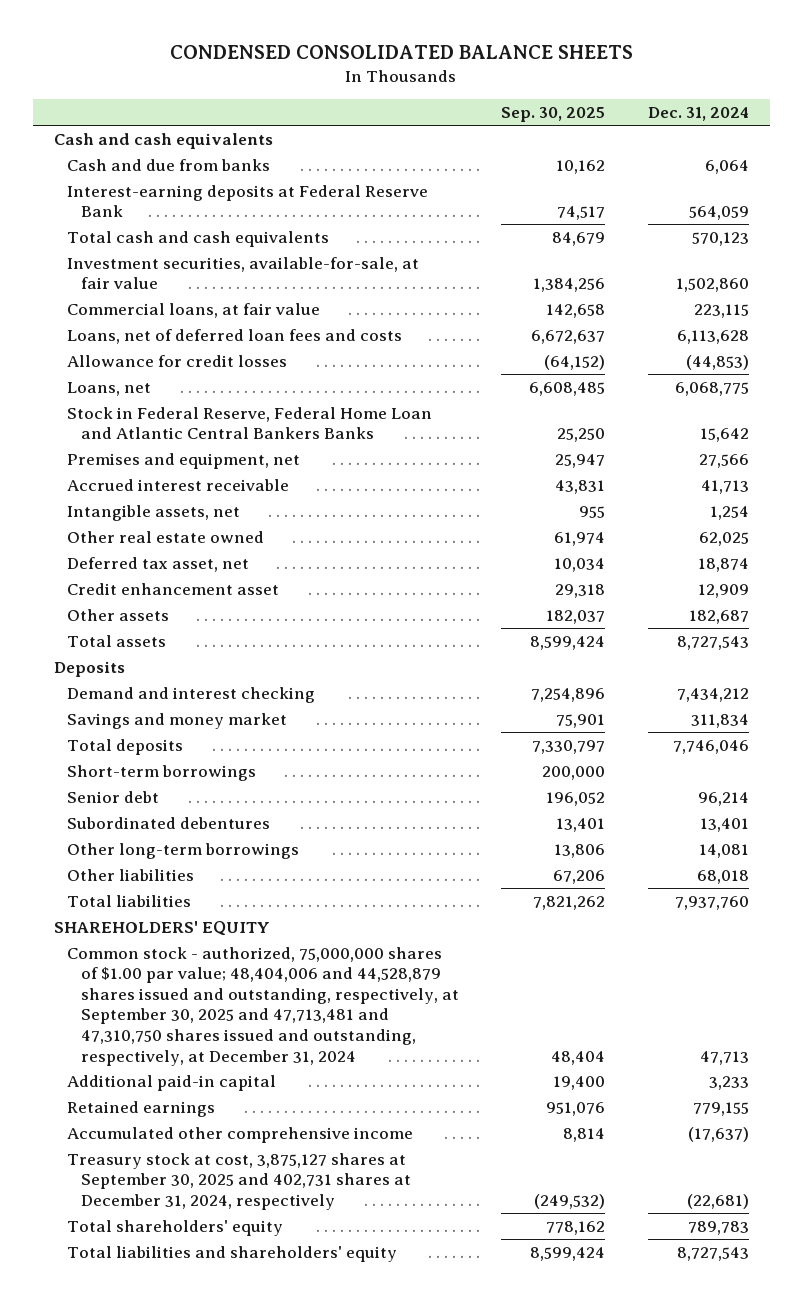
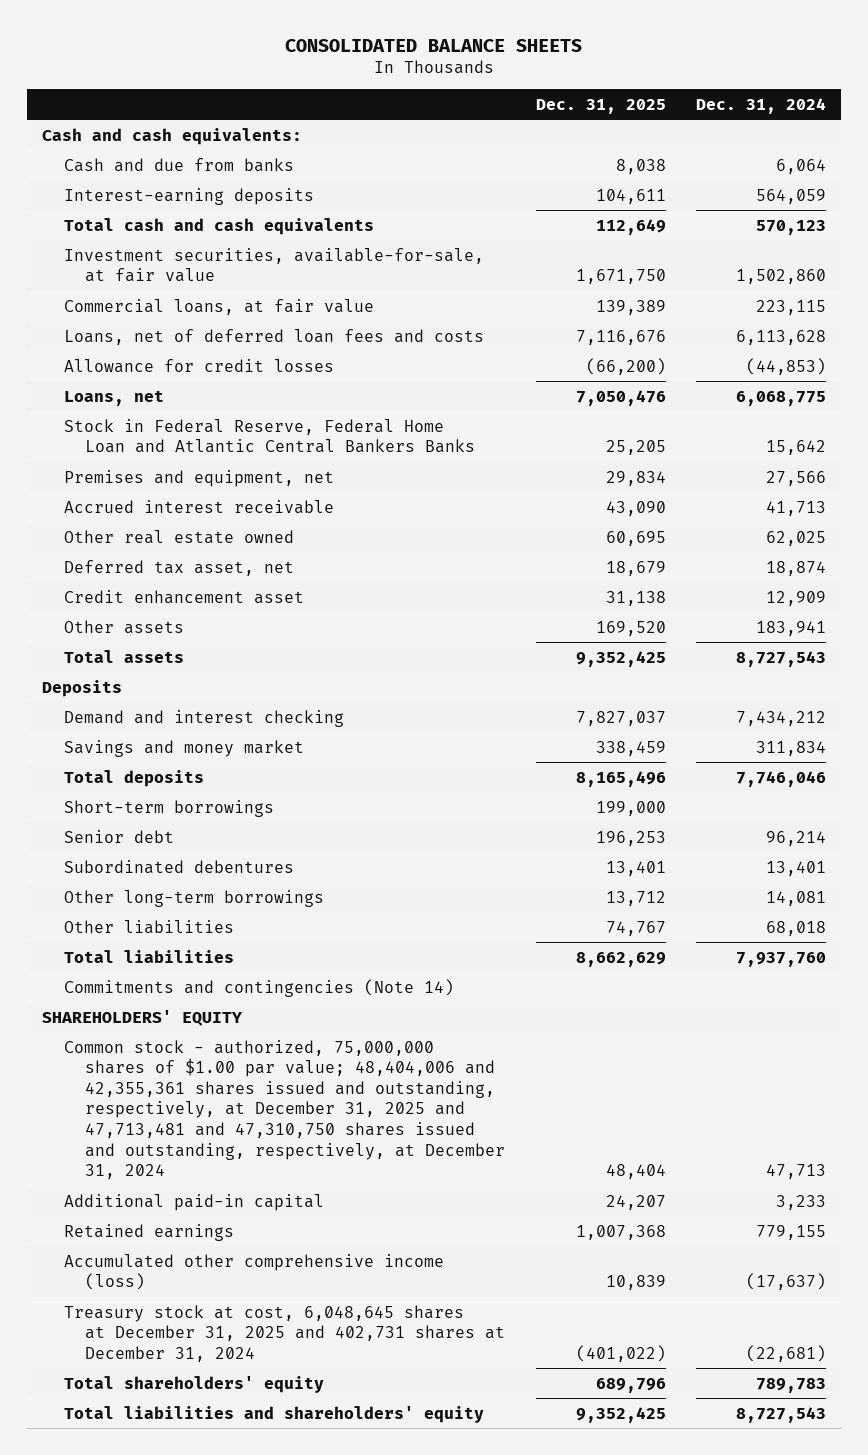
[170,45,634,60] CONDENSED CONSOLIDATED BALANCE SHEETS -> [285,38,583,52] CONSOLIDATED BALANCE SHEETS
[501,107,606,123] Sep. 30, 2025 -> none
none -> [535,98,666,114] Dec. 31, 2025
[53,132,273,149] Cash and cash equivalents -> [42,127,303,145] Cash and cash equivalents:
[67,184,429,218] Interest-earning deposits at Federal Reserve Bank -> [63,187,314,205] Interest-earning deposits
[67,504,241,521] Intangible assets, net -> none
[688,609,749,624] 182,687 -> [756,620,827,636] 183,941
none -> [63,978,454,997] Commitments and contingencies (Note 14)
[67,946,460,1066] Common stock - authorized, 75,000,000 shares of $1.00 par value; 48,404,006 and 44,528,879 shares issued and outstanding, respectively, at September 30, 2025 and 47,713,481 and 47,310,750 shares issued and outstanding, respectively, at December 31, 2024 -> [63,1039,506,1180] Common stock - authorized, 75,000,000 shares of $1.00 par value; 48,404,006 and 42,355,361 shares issued and outstanding, respectively, at December 31, 2025 and 47,713,481 and 47,310,750 shares issued and outstanding, respectively, at December 31, 2024
[67,1126,414,1143] Accumulated other comprehensive income -> [63,1253,444,1291] Accumulated other comprehensive income (loss)
[67,1152,412,1210] Treasury stock at cost, 3,875,127 shares at September 30, 2025 and 402,731 shares at December 31, 2024, respectively -> [63,1304,506,1362] Treasury stock at cost, 6,048,645 shares at December 31, 2025 and 402,731 shares at December 31, 2024

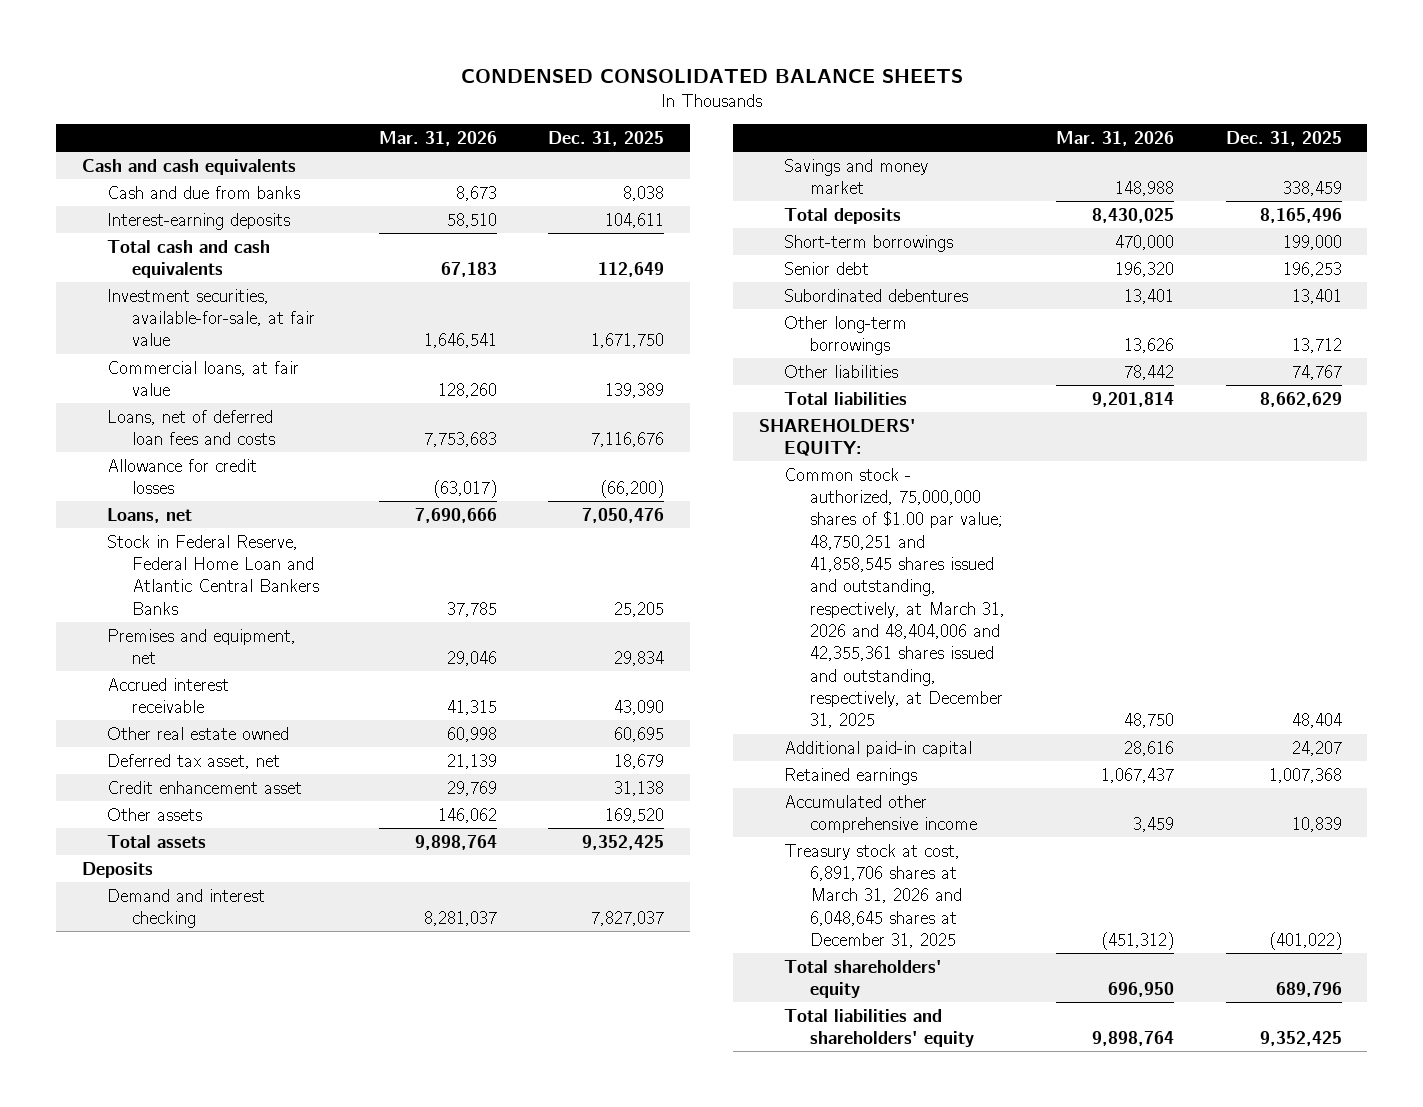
[285,38,583,52] CONSOLIDATED BALANCE SHEETS -> [460,68,963,83] CONDENSED CONSOLIDATED BALANCE SHEETS
[696,97,827,114] Dec. 31, 2024 -> none
none -> [378,130,497,146] Mar. 31, 2026
[42,127,303,145] Cash and cash equivalents: -> [81,158,296,175] Cash and cash equivalents
[63,978,454,997] Commitments and contingencies (Note 14) -> none
[42,1009,243,1026] SHAREHOLDERS' EQUITY -> [759,418,917,456] SHAREHOLDERS' EQUITY:
[63,1039,506,1180] Common stock - authorized, 75,000,000 shares of $1.00 par value; 48,404,006 and 42,355,361 shares issued and outstanding, respectively, at December 31, 2025 and 47,713,481 and 47,310,750 shares issued and outstanding, respectively, at December 31, 2024 -> [784,467,1005,729] Common stock - authorized, 75,000,000 shares of $1.00 par value; 48,750,251 and 41,858,545 shares issued and outstanding, respectively, at March 31, 2026 and 48,404,006 and 42,355,361 shares issued and outstanding, respectively, at December 31, 2025
[63,1253,444,1291] Accumulated other comprehensive income (loss) -> [784,794,977,833] Accumulated other comprehensive income
[63,1304,506,1362] Treasury stock at cost, 6,048,645 shares at December 31, 2025 and 402,731 shares at December 31, 2024 -> [784,843,962,948] Treasury stock at cost, 6,891,706 shares at March 31, 2026 and 6,048,645 shares at December 31, 2025

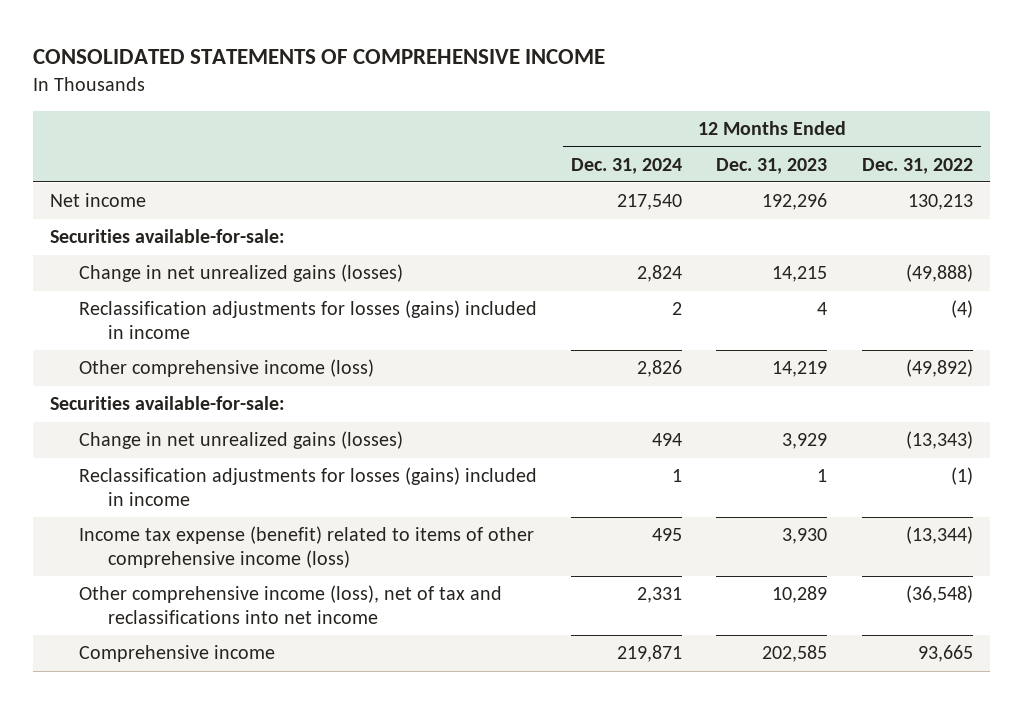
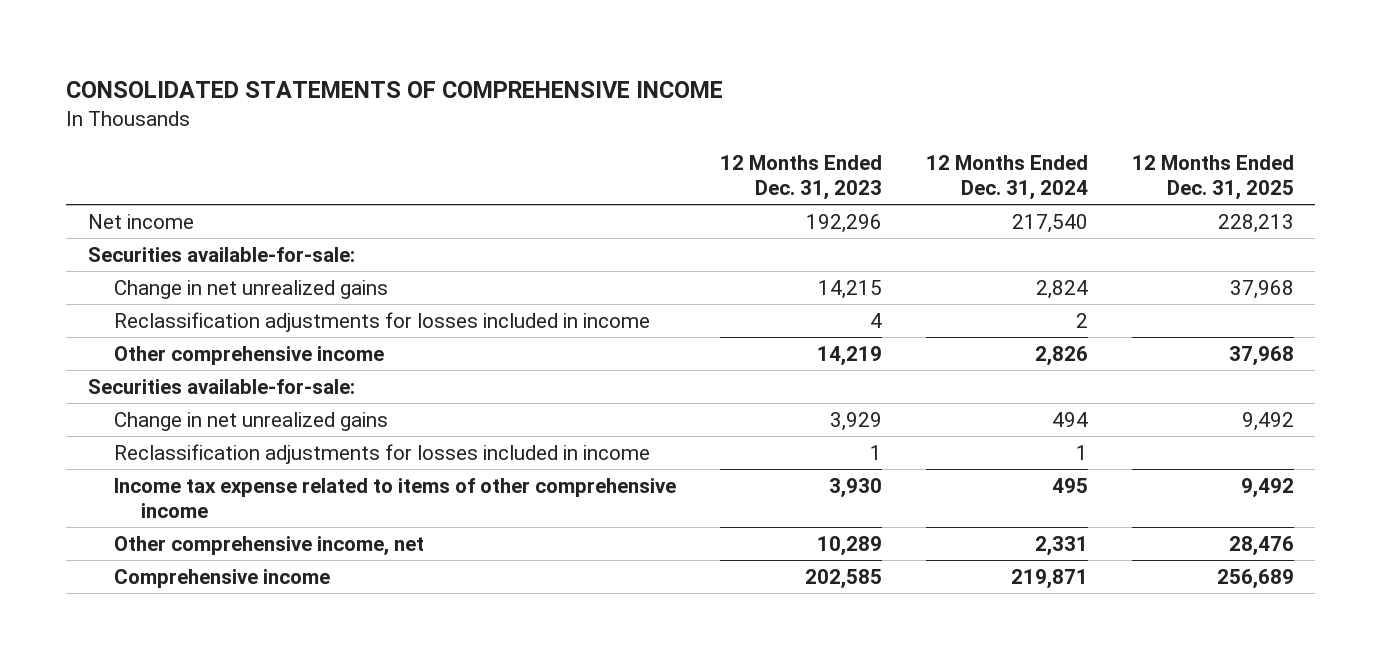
[861,157,973,174] Dec. 31, 2022 -> none
none -> [1131,155,1294,201] 12 Months Ended Dec. 31, 2025
[78,264,403,283] Change in net unrealized gains (losses) -> [114,279,389,299] Change in net unrealized gains
[78,300,537,339] Reclassification adjustments for losses (gains) included in income -> [114,311,651,332] Reclassification adjustments for losses included in income
[78,359,374,378] Other comprehensive income (loss) -> [114,345,385,365] Other comprehensive income
[78,431,403,450] Change in net unrealized gains (losses) -> [114,411,389,431] Change in net unrealized gains
[78,467,537,506] Reclassification adjustments for losses (gains) included in income -> [114,443,651,464] Reclassification adjustments for losses included in income
[78,526,534,568] Income tax expense (benefit) related to items of other comprehensive income (loss) -> [114,477,677,518] Income tax expense related to items of other comprehensive income
[78,585,502,624] Other comprehensive income (loss), net of tax and reclassifications into net income -> [114,535,425,556] Other comprehensive income, net

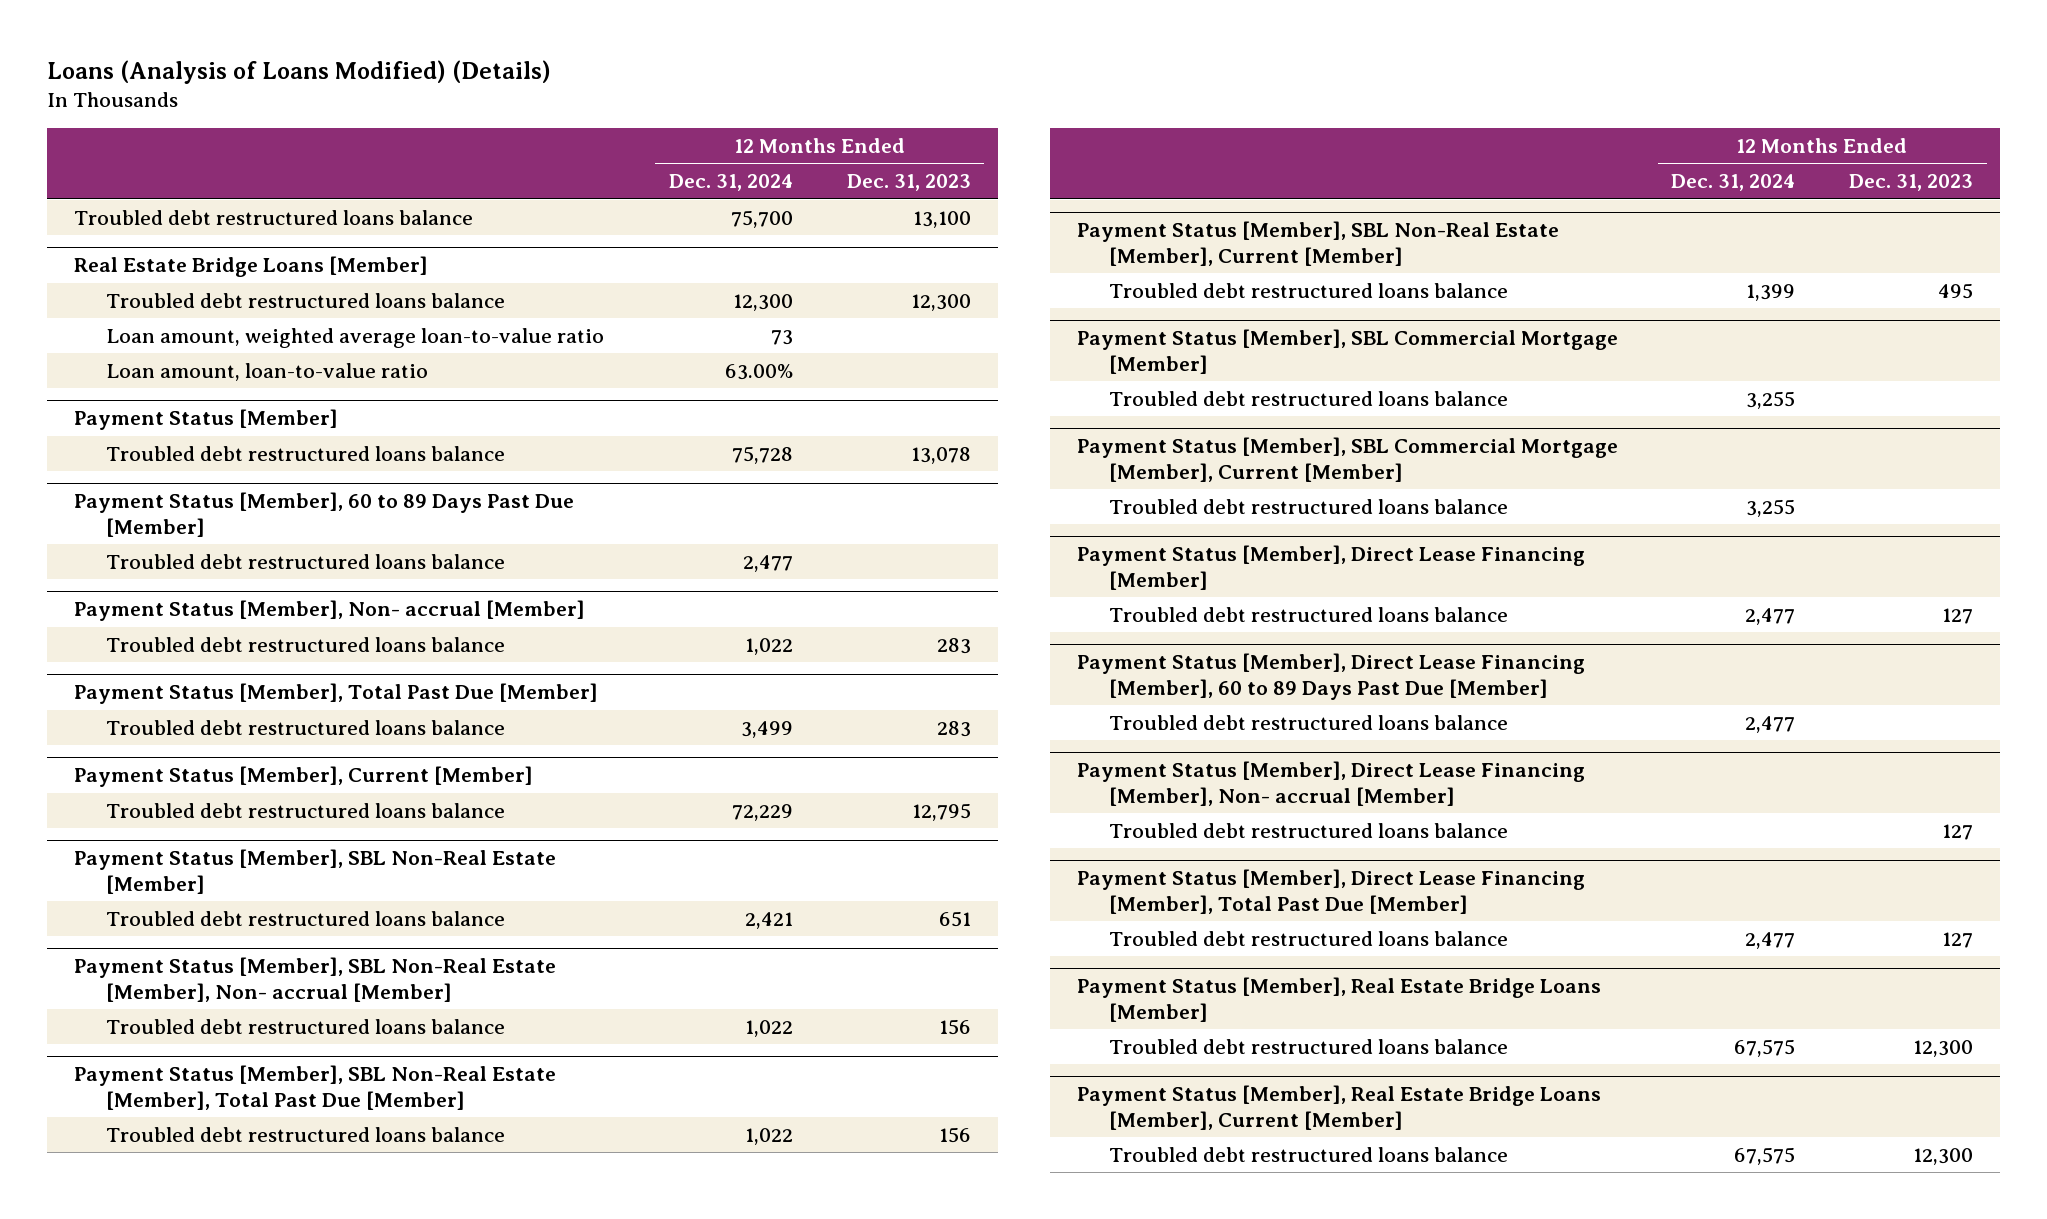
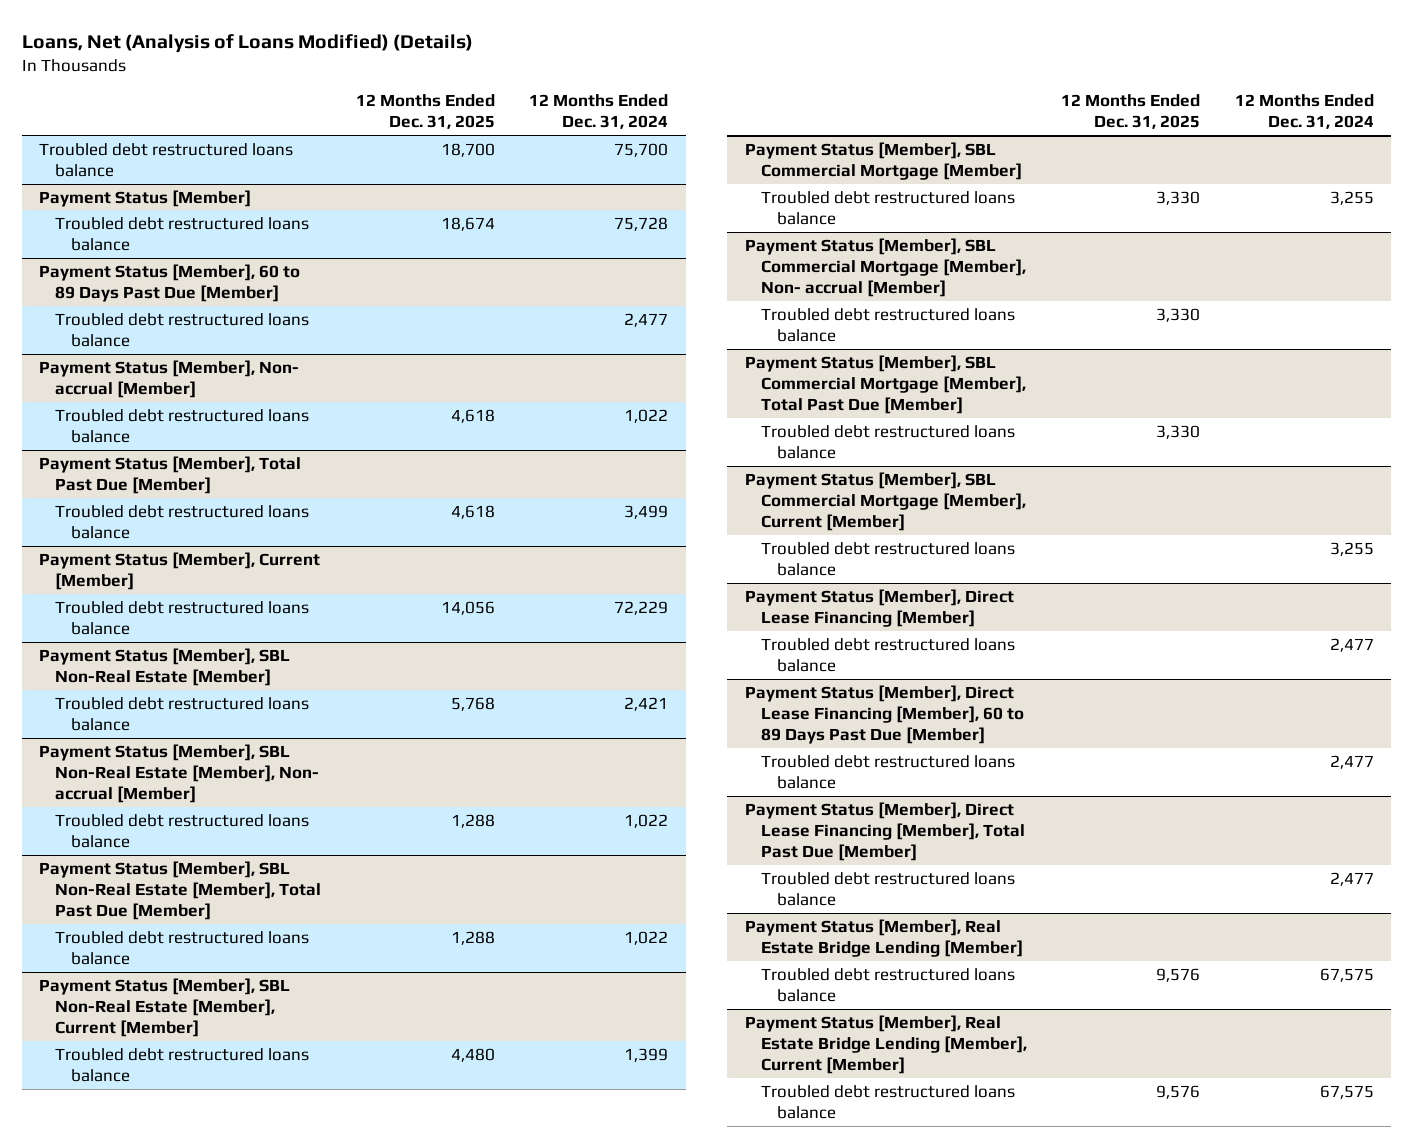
[47,60,552,85] Loans (Analysis of Loans Modified) (Details) -> [21,33,473,53] Loans, Net (Analysis of Loans Modified) (Details)
[846,174,971,192] Dec. 31, 2023 -> none
none -> [355,93,495,130] 12 Months Ended Dec. 31, 2025
[73,256,428,278] Real Estate Bridge Loans [Member] -> none
[106,292,506,308] Troubled debt restructured loans balance -> none
[106,327,605,348] Loan amount, weighted average loan-to-value ratio -> none
[106,362,429,381] Loan amount, loan-to-value ratio -> none
none -> [744,237,1026,298] Payment Status [Member], SBL Commercial Mortgage [Member], Non- accrual [Member]
none -> [760,307,1015,343] Troubled debt restructured loans balance
none -> [744,354,1026,415] Payment Status [Member], SBL Commercial Mortgage [Member], Total Past Due [Member]
none -> [760,424,1015,460] Troubled debt restructured loans balance
[1076,761,1585,806] Payment Status [Member], Direct Lease Financing [Member], Non- accrual [Member] -> none
[1108,822,1508,838] Troubled debt restructured loans balance -> none
[1076,977,1601,1022] Payment Status [Member], Real Estate Bridge Loans [Member] -> [744,918,1023,958] Payment Status [Member], Real Estate Bridge Lending [Member]
[1076,1085,1601,1130] Payment Status [Member], Real Estate Bridge Loans [Member], Current [Member] -> [744,1014,1027,1075] Payment Status [Member], Real Estate Bridge Lending [Member], Current [Member]

